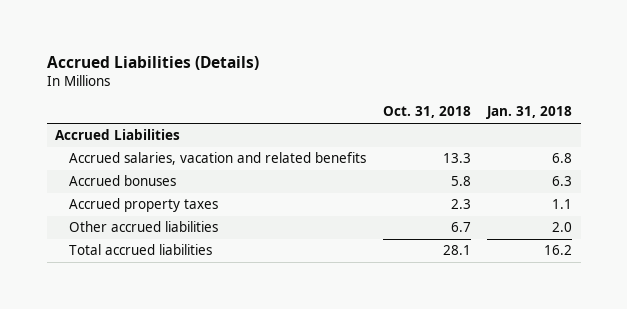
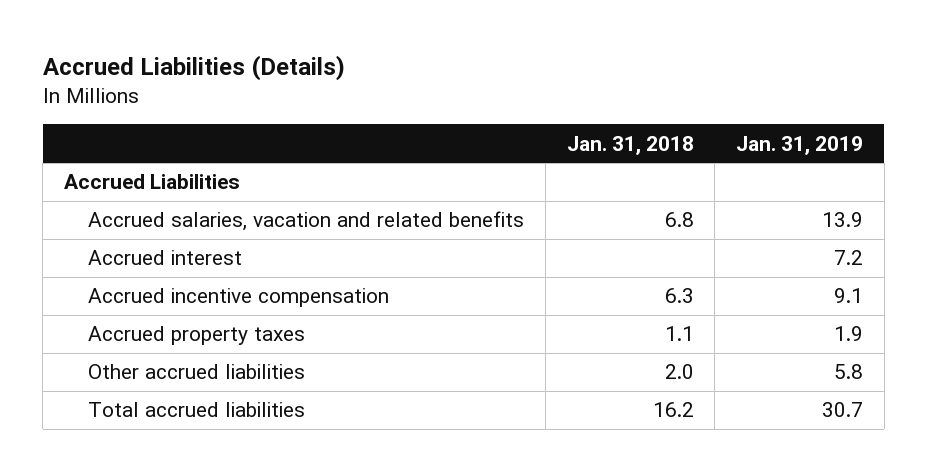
[382,106,471,119] Oct. 31, 2018 -> none
none -> [736,135,864,155] Jan. 31, 2019
none -> [88,250,243,266] Accrued interest
[69,175,177,187] Accrued bonuses -> [88,288,390,308] Accrued incentive compensation

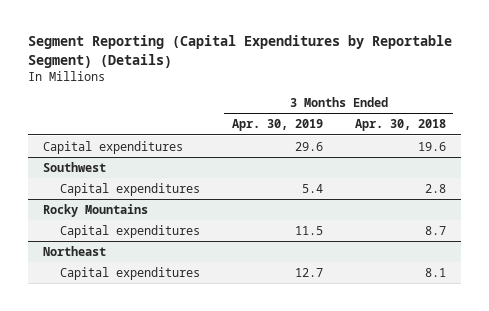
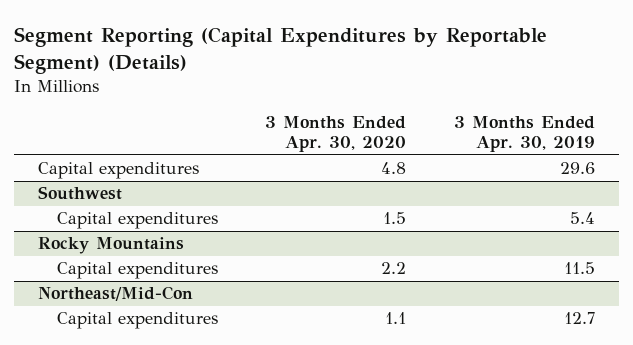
[354,119,446,132] Apr. 30, 2018 -> none
none -> [265,116,407,153] 3 Months Ended Apr. 30, 2020
[43,245,107,256] Northeast -> [38,286,194,302] Northeast/Mid-Con

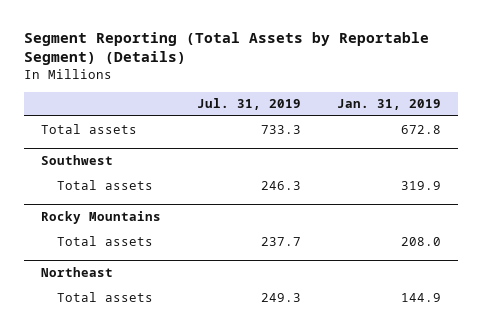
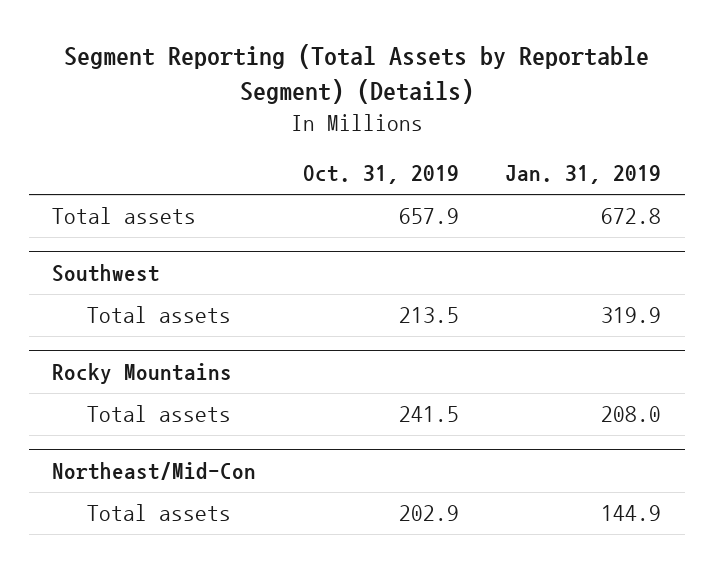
[196,98,301,111] Jul. 31, 2019 -> none
none -> [302,165,459,185] Oct. 31, 2019
[41,267,114,278] Northeast -> [52,461,257,480] Northeast/Mid-Con

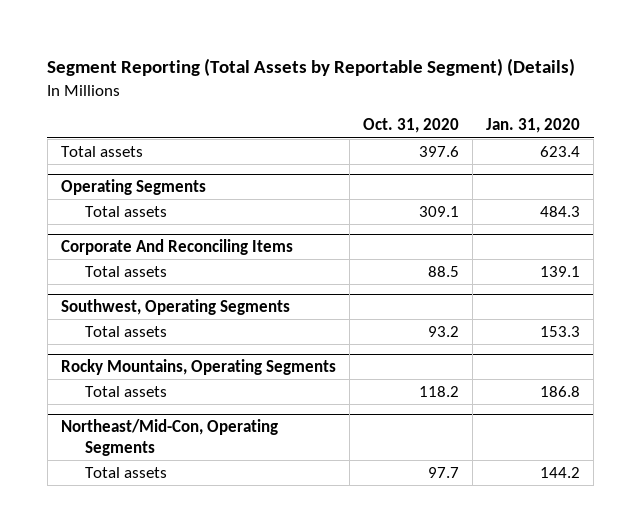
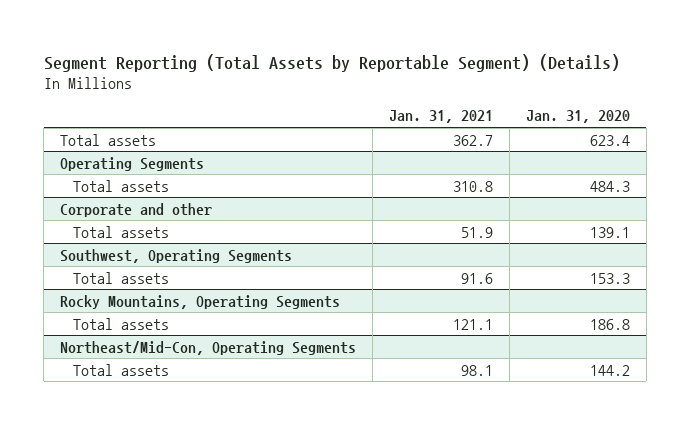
[363,118,460,134] Oct. 31, 2020 -> none
none -> [389,110,494,124] Jan. 31, 2021
[60,239,293,256] Corporate And Reconciling Items -> [60,202,213,217] Corporate and other

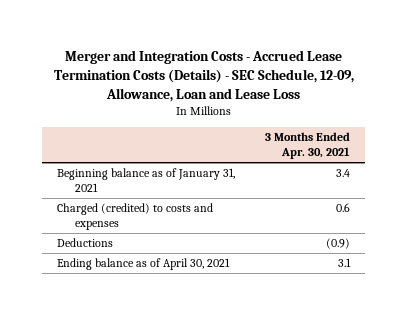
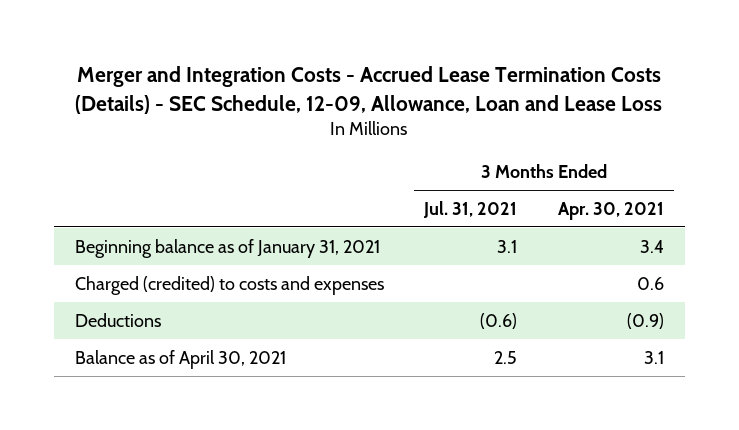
none -> [423,200,518,218] Jul. 31, 2021
[57,257,231,270] Ending balance as of April 30, 2021 -> [74,349,286,369] Balance as of April 30, 2021

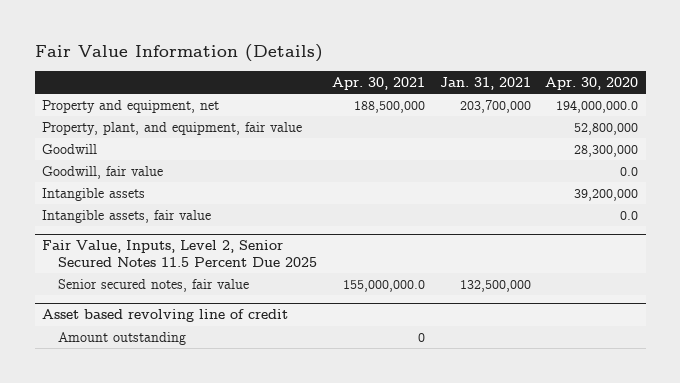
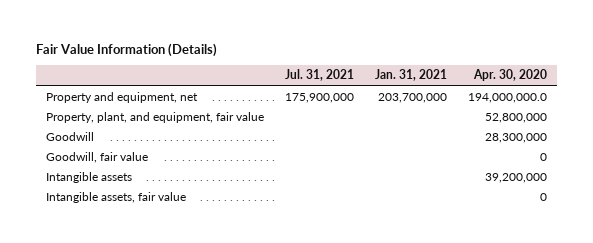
[332,77,426,91] Apr. 30, 2021 -> none
none -> [285,69,355,82] Jul. 31, 2021
[620,167,639,177] 0.0 -> [539,153,547,162] 0
[41,240,318,268] Fair Value, Inputs, Level 2, Senior Secured Notes 11.5 Percent Due 2025 -> none
[58,279,250,293] Senior secured notes, fair value -> none
[41,309,288,323] Asset based revolving line of credit -> none
[58,332,187,346] Amount outstanding -> none
[620,211,639,221] 0.0 -> [539,193,547,202] 0

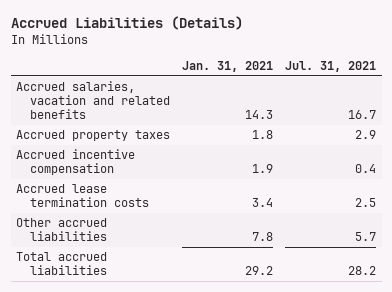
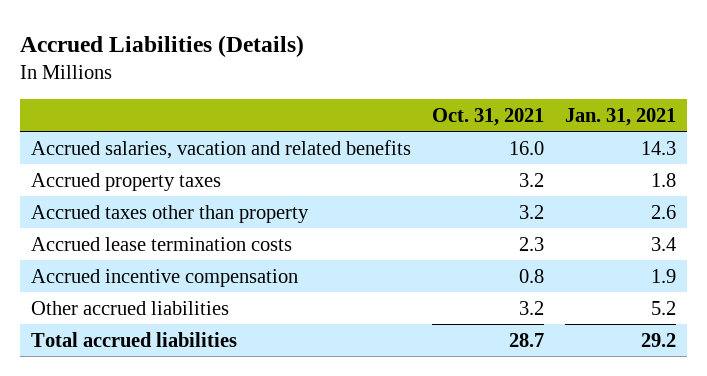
[284,60,376,72] Jul. 31, 2021 -> none
none -> [431,107,544,126] Oct. 31, 2021
none -> [30,204,309,223] Accrued taxes other than property
[16,149,136,176] Accrued incentive compensation -> [30,268,298,287] Accrued incentive compensation
[252,232,274,242] 7.8 -> [651,300,677,315] 5.2

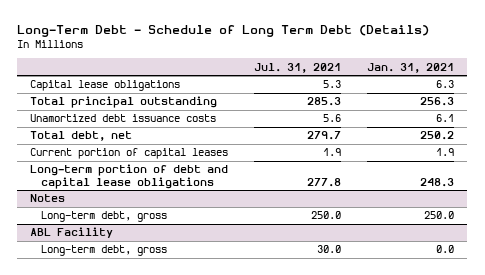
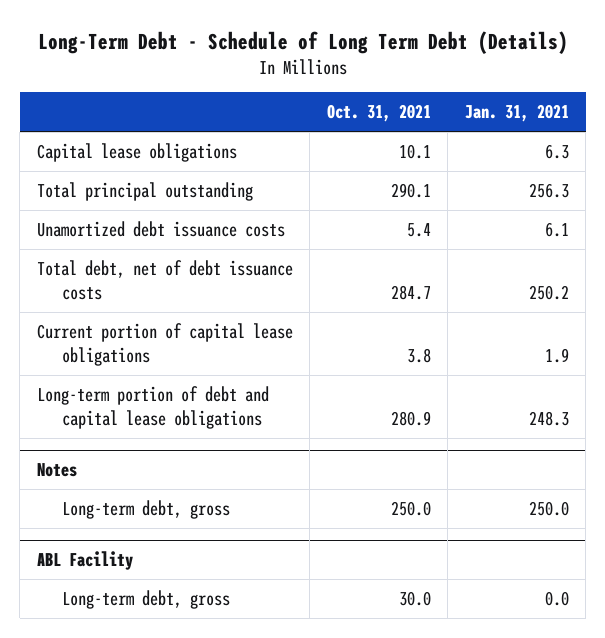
[254,62,342,73] Jul. 31, 2021 -> none
none -> [326,104,431,123] Oct. 31, 2021
[30,131,133,142] Total debt, net -> [36,259,293,300] Total debt, net of debt issuance costs
[30,148,229,160] Current portion of capital leases -> [36,322,293,366] Current portion of capital lease obligations

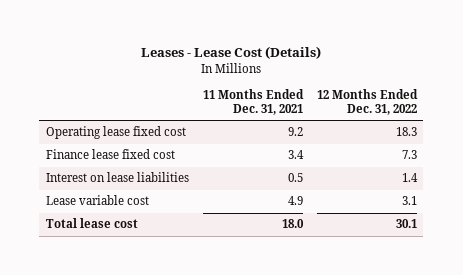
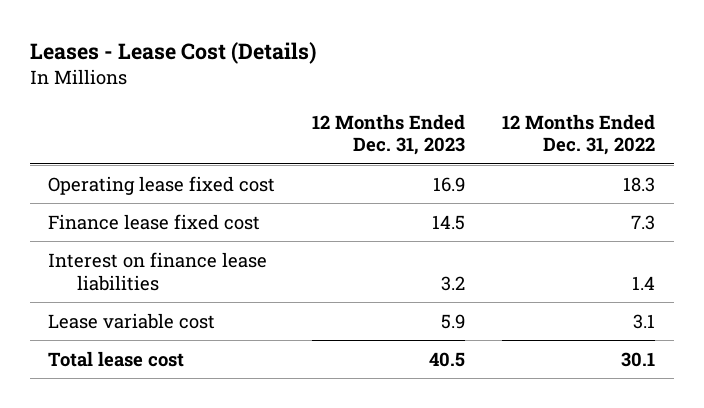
[202,89,304,115] 11 Months Ended Dec. 31, 2021 -> none
none -> [312,113,466,156] 12 Months Ended Dec. 31, 2023
[46,172,190,183] Interest on lease liabilities -> [48,251,268,291] Interest on finance lease liabilities

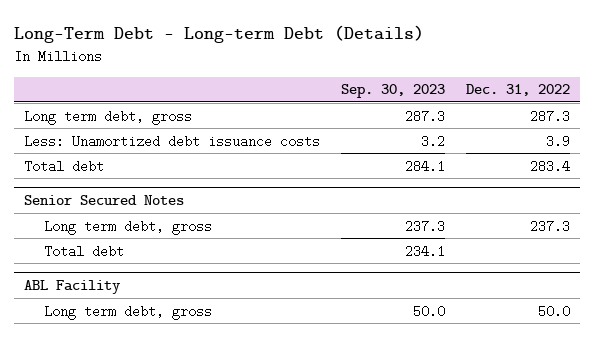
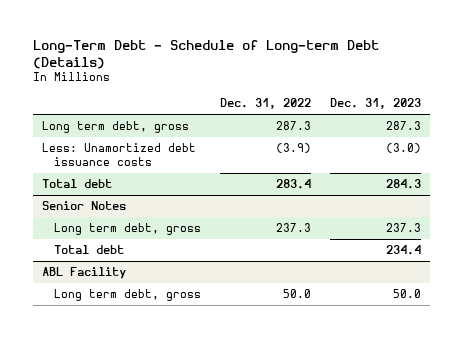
[13,24,424,43] Long-Term Debt - Long-term Debt (Details) -> [32,39,379,69] Long-Term Debt - Schedule of Long-term Debt (Details)
[341,84,446,99] Sep. 30, 2023 -> none
none -> [329,98,421,110] Dec. 31, 2023
[545,134,570,148] 3.9 -> [275,143,311,154] (3.9)
[24,195,185,206] Senior Secured Notes -> [42,201,127,211] Senior Notes

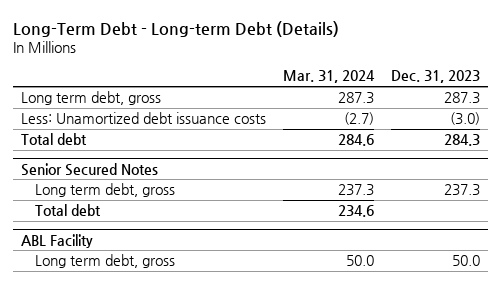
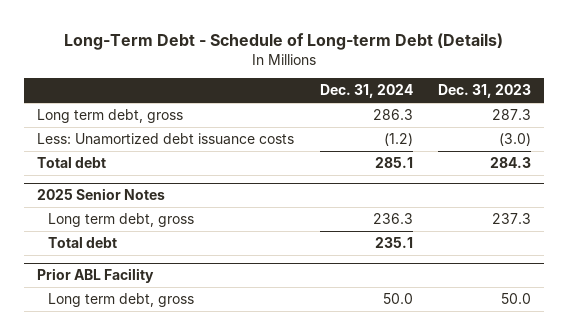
[12,20,339,37] Long-Term Debt - Long-term Debt (Details) -> [64,32,504,50] Long-Term Debt - Schedule of Long-term Debt (Details)
[282,70,375,84] Mar. 31, 2024 -> none
none -> [319,84,413,99] Dec. 31, 2024
[21,162,159,176] Senior Secured Notes -> [37,188,166,201] 2025 Senior Notes
[21,233,94,248] ABL Facility -> [37,268,155,284] Prior ABL Facility

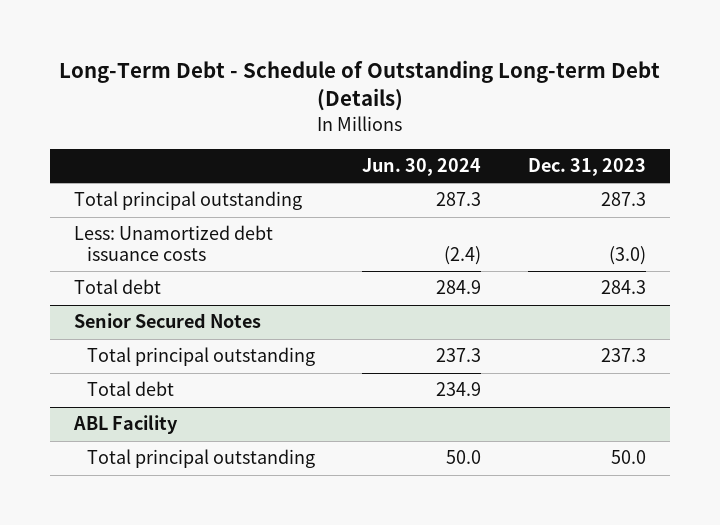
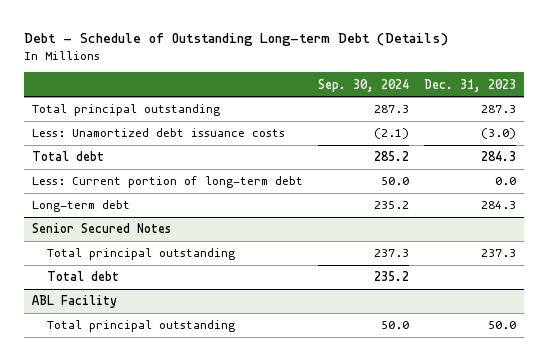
[59,60,661,112] Long-Term Debt - Schedule of Outstanding Long-term Debt (Details) -> [23,33,448,47] Debt - Schedule of Outstanding Long-term Debt (Details)
[362,157,482,176] Jun. 30, 2024 -> none
none -> [317,78,409,92] Sep. 30, 2024
none -> [31,176,303,189] Less: Current portion of long-term debt
none -> [31,200,130,213] Long-term debt

